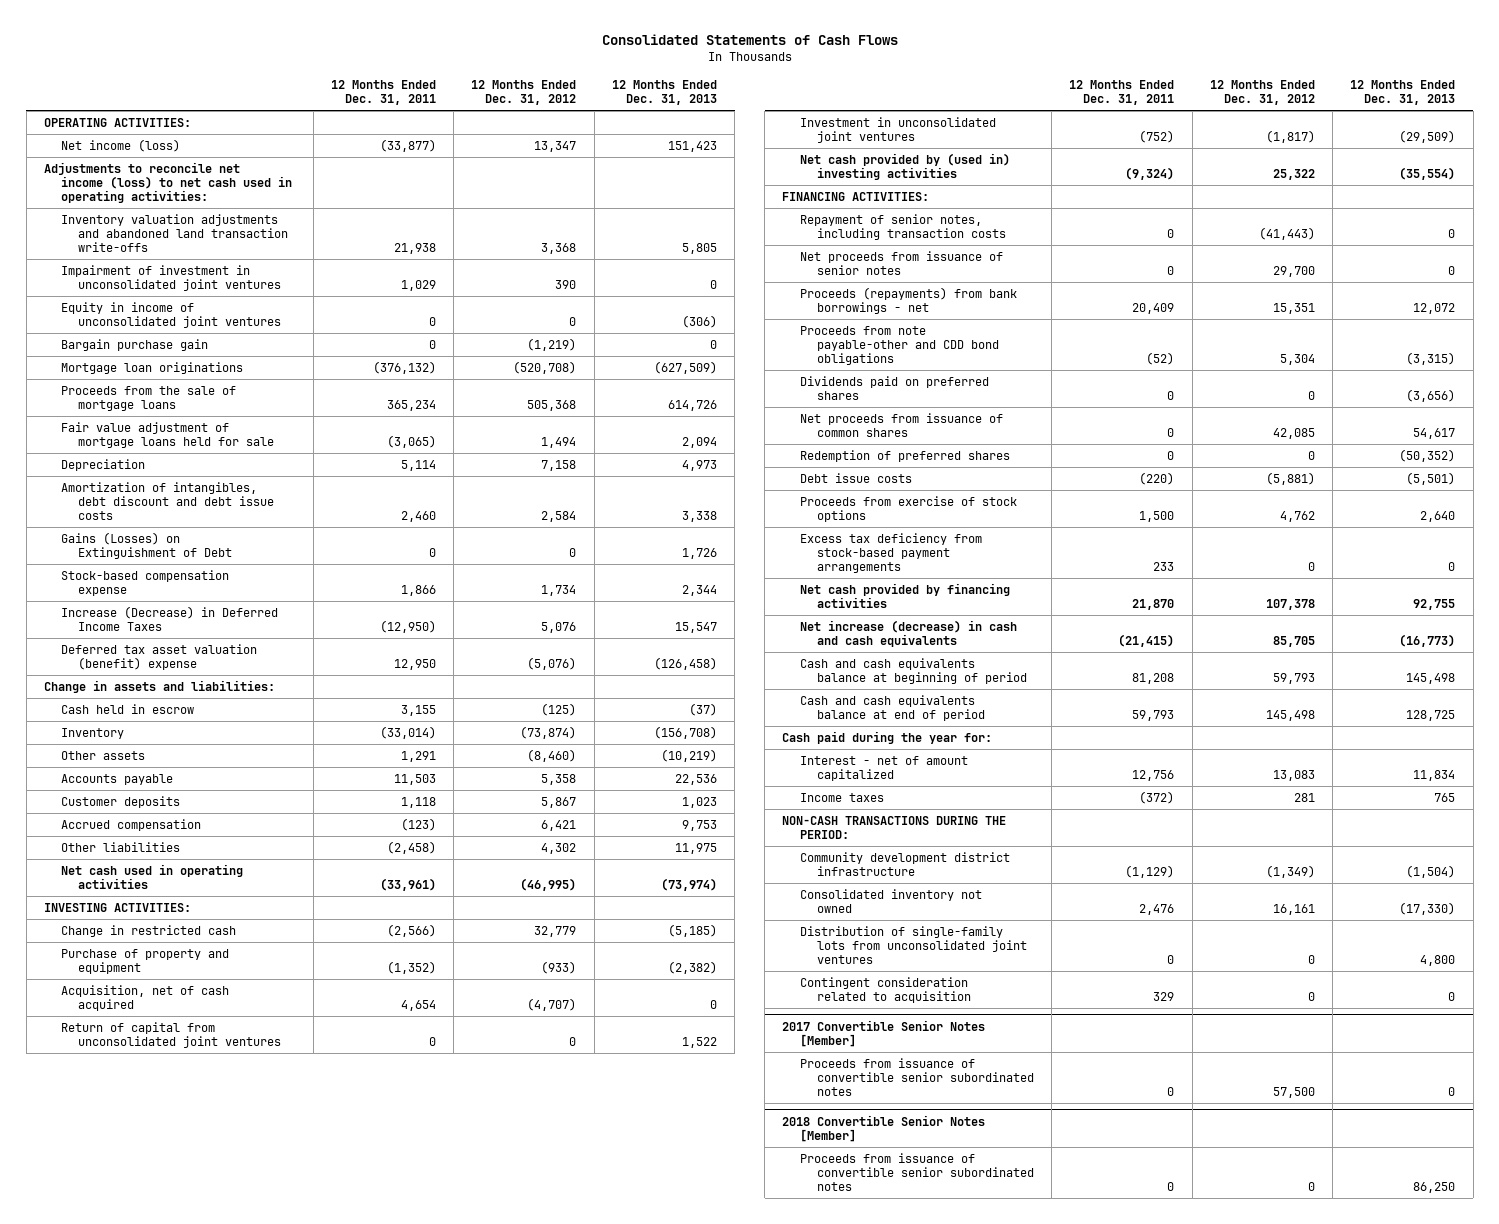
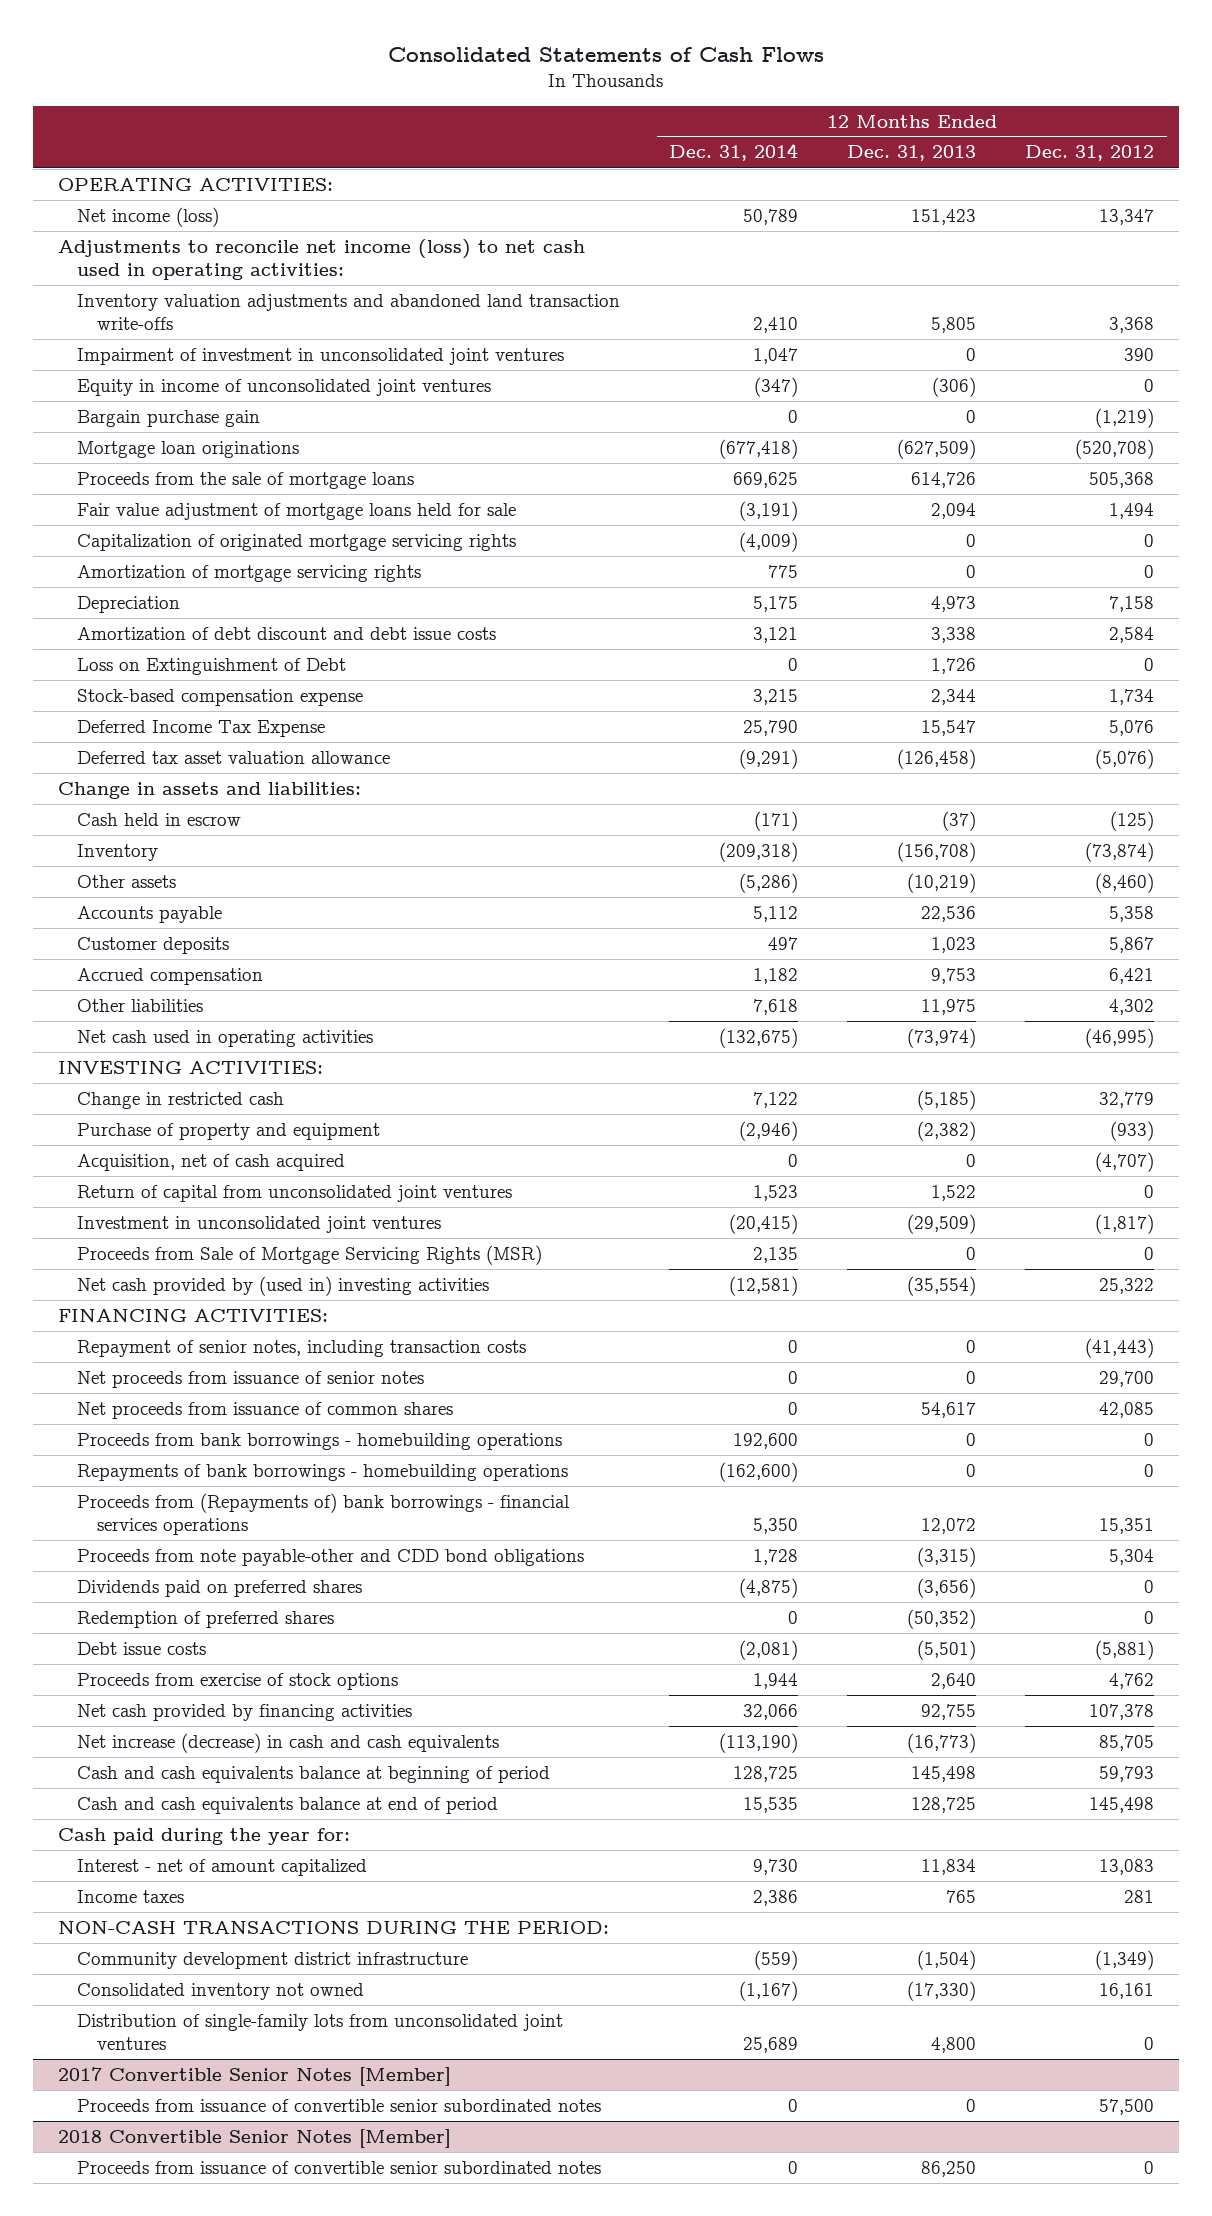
[330,80,436,105] 12 Months Ended Dec. 31, 2011 -> none
none -> [669,143,799,162] Dec. 31, 2014
none -> [77,533,517,551] Capitalization of originated mortgage servicing rights
none -> [77,564,422,582] Amortization of mortgage servicing rights
[61,482,275,520] Amortization of intangibles, debt discount and debt issue costs -> [77,626,497,640] Amortization of debt discount and debt issue costs
[61,532,233,559] Gains (Losses) on Extinguishment of Debt -> [77,657,347,675] Loss on Extinguishment of Debt
[61,606,279,631] Increase (Decrease) in Deferred Income Taxes -> [77,719,326,737] Deferred Income Tax Expense
[61,644,258,670] Deferred tax asset valuation (benefit) expense -> [77,750,391,764] Deferred tax asset valuation allowance
none -> [77,1244,543,1265] Proceeds from Sale of Mortgage Servicing Rights (MSR)
[799,413,1003,437] Net proceeds from issuance of common shares -> [77,1401,454,1419] Net proceeds from issuance of common shares
none -> [77,1432,563,1450] Proceeds from bank borrowings - homebuilding operations
none -> [77,1463,569,1481] Repayments of bank borrowings - homebuilding operations
[799,287,1017,314] Proceeds (repayments) from bank borrowings - net -> [77,1492,571,1536] Proceeds from (Repayments of) bank borrowings - financial services operations
[799,533,982,573] Excess tax deficiency from stock-based payment arrangements -> none
[799,977,971,1003] Contingent consideration related to acquisition -> none

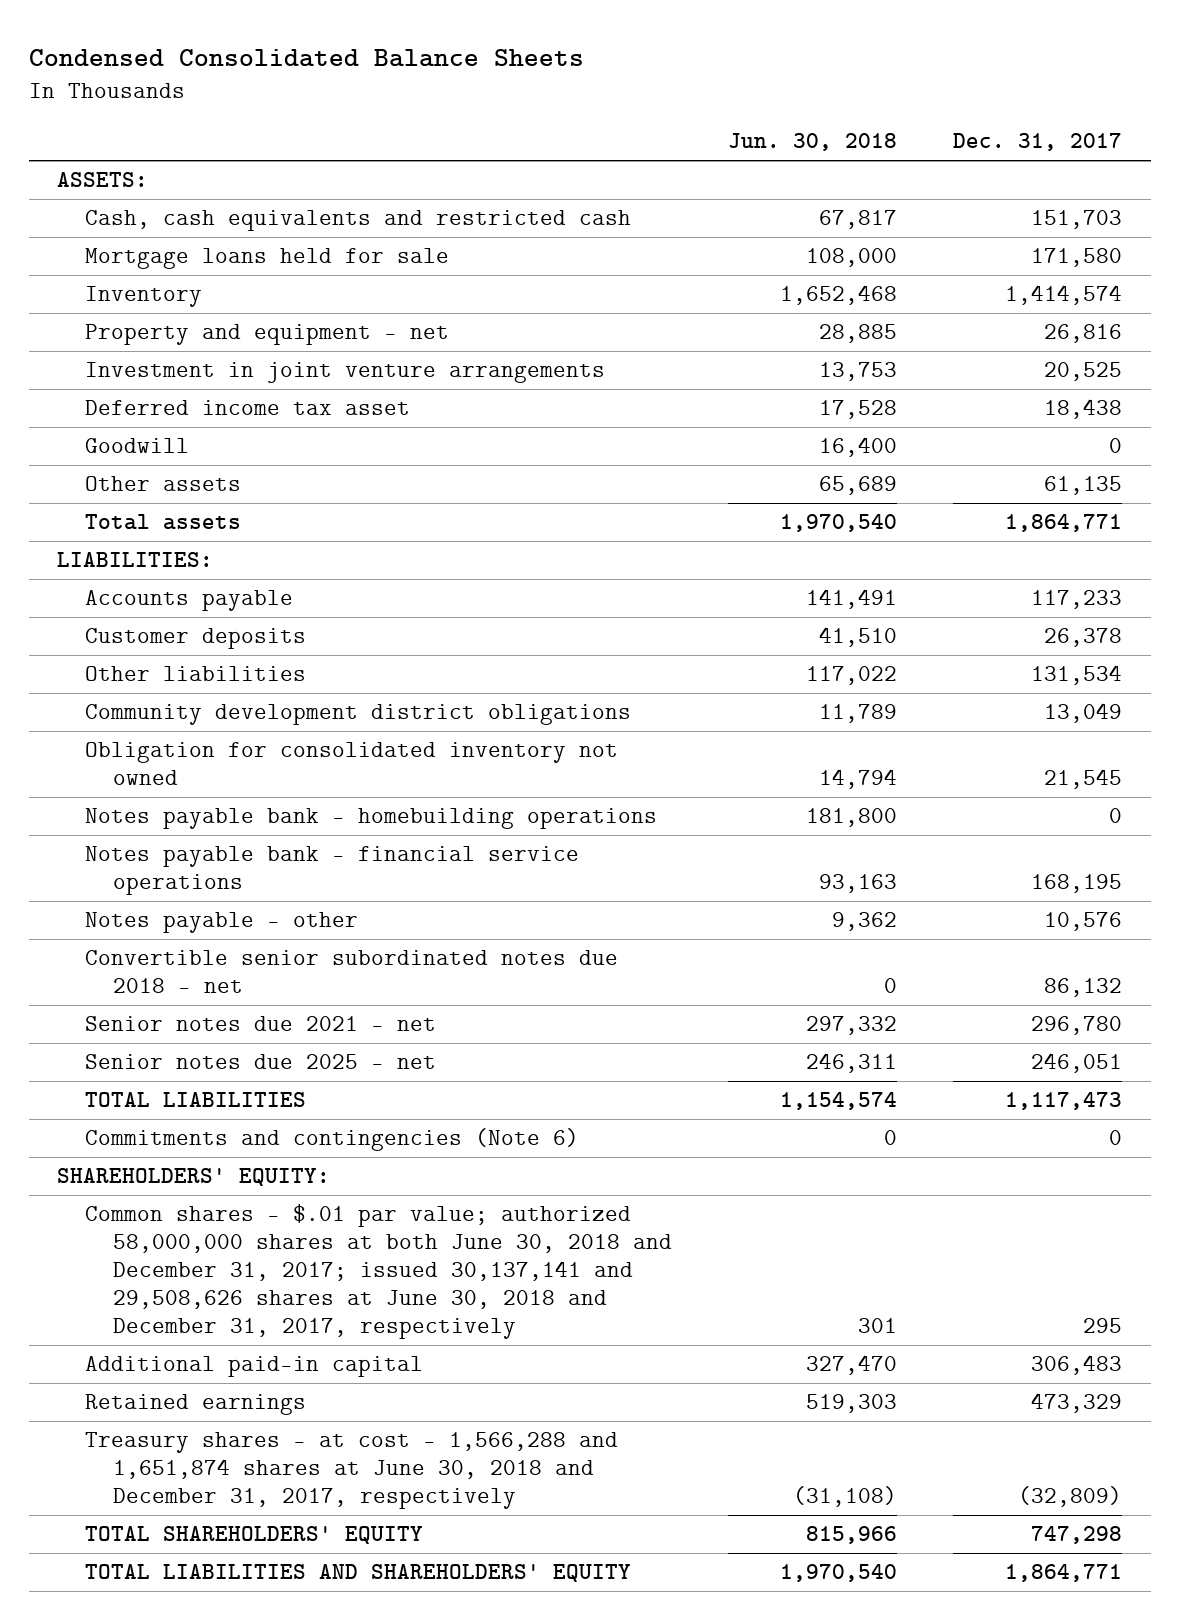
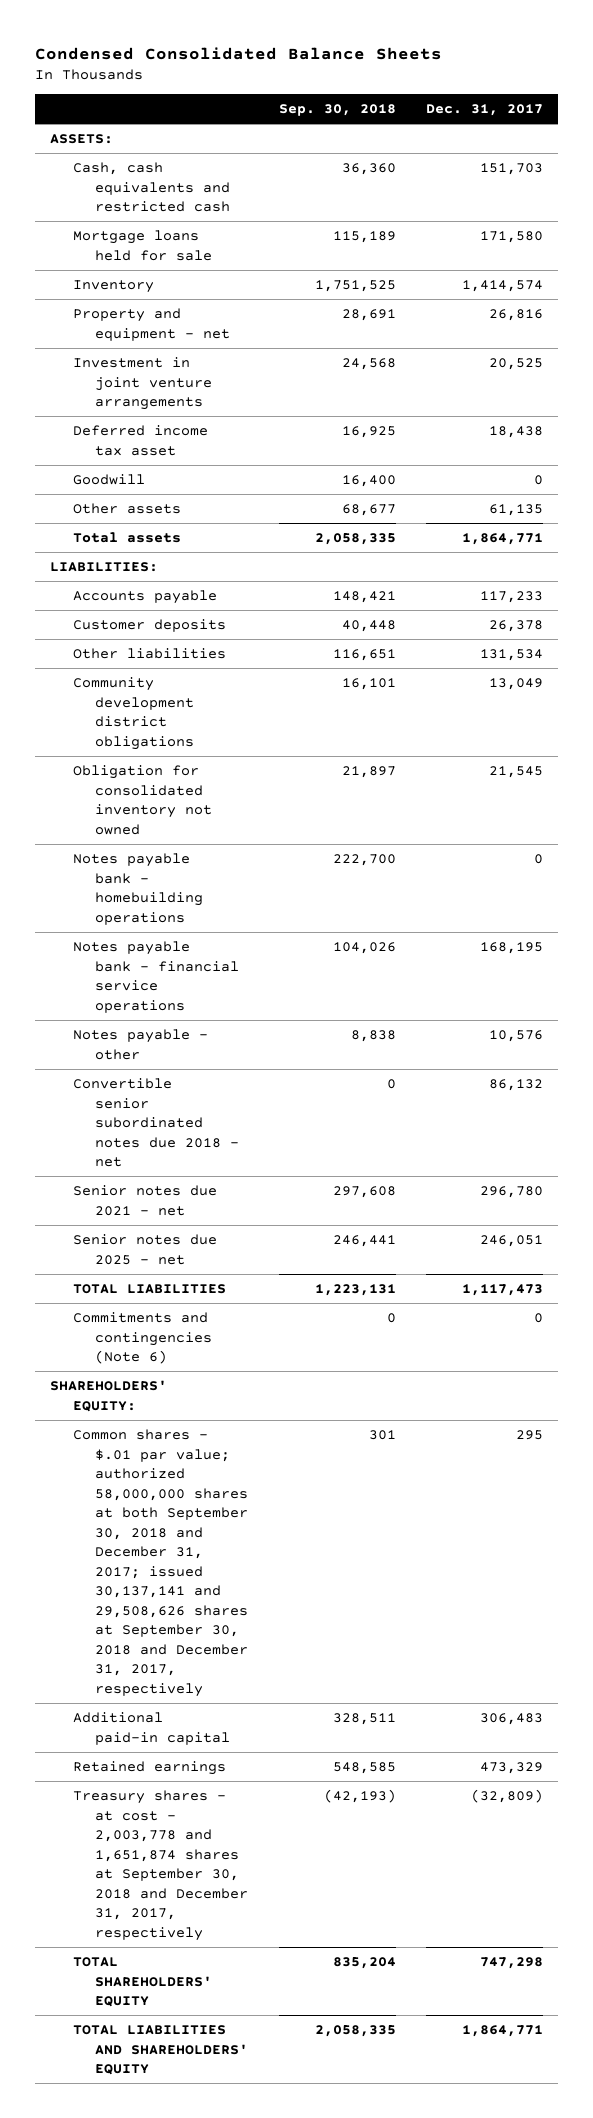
[727,133,897,152] Jun. 30, 2018 -> none
none -> [278,103,396,116] Sep. 30, 2018
[84,1204,672,1340] Common shares - $.01 par value; authorized 58,000,000 shares at both June 30, 2018 and December 31, 2017; issued 30,137,141 and 29,508,626 shares at June 30, 2018 and December 31, 2017, respectively -> [72,1428,249,1697] Common shares - $.01 par value; authorized 58,000,000 shares at both September 30, 2018 and December 31, 2017; issued 30,137,141 and 29,508,626 shares at September 30, 2018 and December 31, 2017, respectively
[84,1432,618,1510] Treasury shares - at cost - 1,566,288 and 1,651,874 shares at June 30, 2018 and December 31, 2017, respectively -> [72,1789,249,1941] Treasury shares - at cost - 2,003,778 and 1,651,874 shares at September 30, 2018 and December 31, 2017, respectively

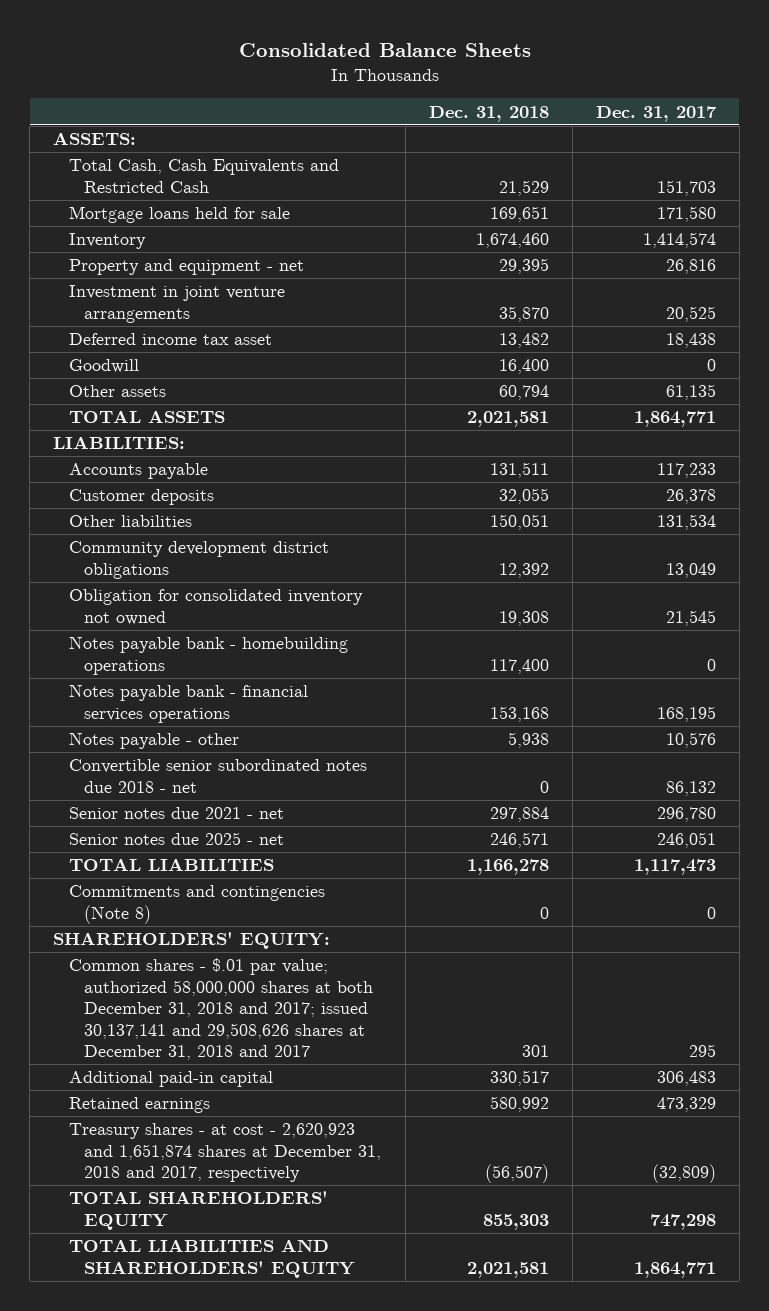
[35,46,443,60] Condensed Consolidated Balance Sheets -> [238,42,531,57] Consolidated Balance Sheets
[278,103,396,116] Sep. 30, 2018 -> none
none -> [428,105,549,122] Dec. 31, 2018
[72,161,231,213] Cash, cash equivalents and restricted cash -> [68,159,339,193] Total Cash, Cash Equivalents and Restricted Cash
[72,531,181,543] Total assets -> [68,410,225,424] TOTAL ASSETS
[72,940,240,1013] Notes payable bank - financial service operations -> [68,684,308,723] Notes payable bank - financial services operations
[72,1311,213,1365] Commitments and contingencies (Note 6) -> [68,885,325,924] Commitments and contingencies (Note 8)
[72,1428,249,1697] Common shares - $.01 par value; authorized 58,000,000 shares at both September 30, 2018 and December 31, 2017; issued 30,137,141 and 29,508,626 shares at September 30, 2018 and December 31, 2017, respectively -> [68,958,374,1061] Common shares - $.01 par value; authorized 58,000,000 shares at both December 31, 2018 and 2017; issued 30,137,141 and 29,508,626 shares at December 31, 2018 and 2017
[72,1789,249,1941] Treasury shares - at cost - 2,003,778 and 1,651,874 shares at September 30, 2018 and December 31, 2017, respectively -> [68,1123,382,1183] Treasury shares - at cost - 2,620,923 and 1,651,874 shares at December 31, 2018 and 2017, respectively

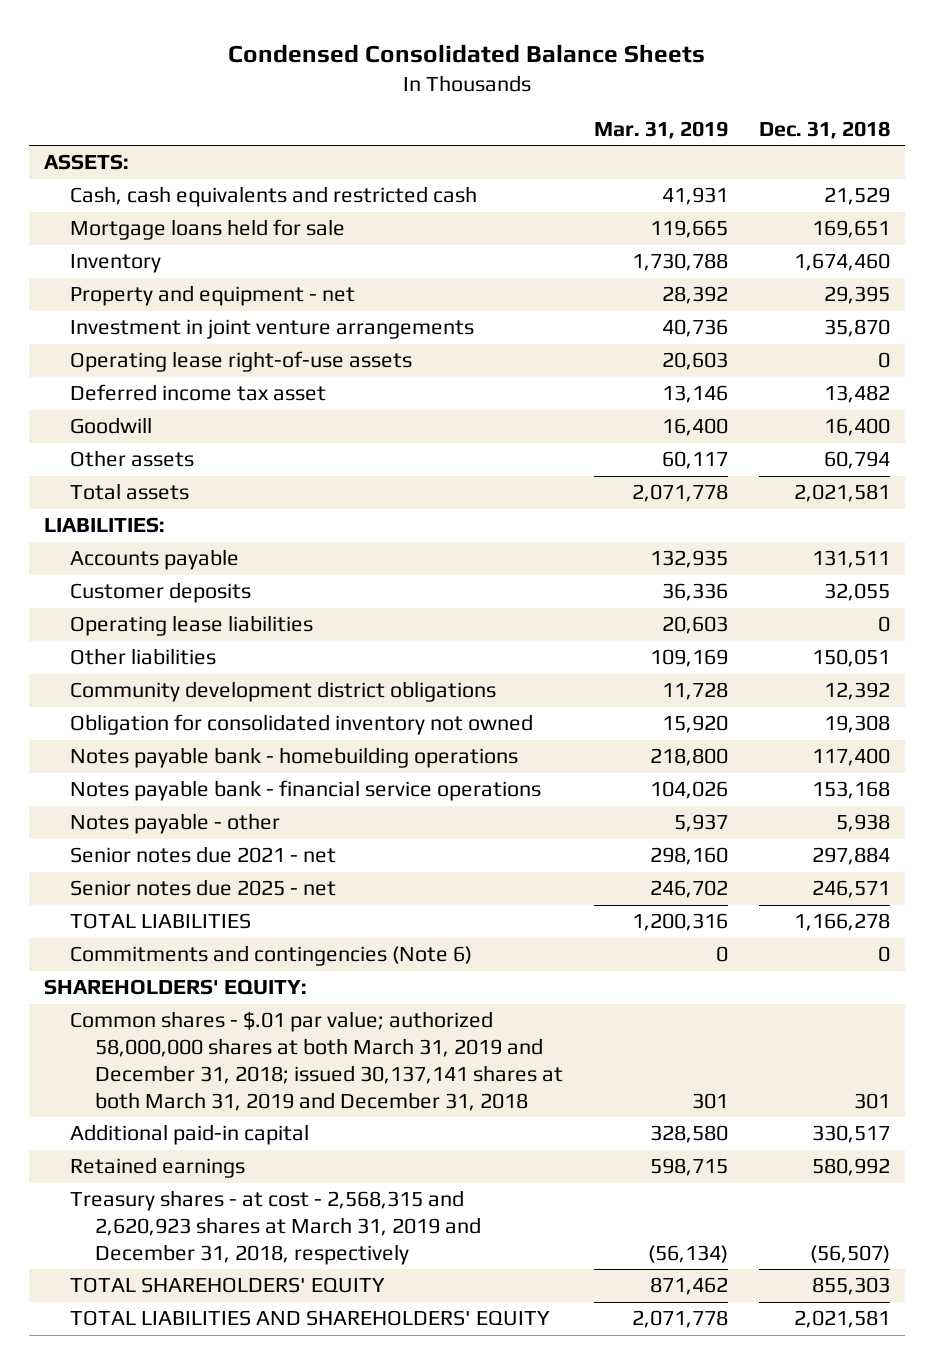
[238,42,531,57] Consolidated Balance Sheets -> [227,44,705,64] Condensed Consolidated Balance Sheets
[595,105,717,122] Dec. 31, 2017 -> none
none -> [594,120,729,139] Mar. 31, 2019
[68,159,339,193] Total Cash, Cash Equivalents and Restricted Cash -> [69,186,477,208] Cash, cash equivalents and restricted cash
none -> [69,351,412,373] Operating lease right-of-use assets
[68,410,225,424] TOTAL ASSETS -> [69,483,189,501] Total assets
none -> [69,615,313,637] Operating lease liabilities
[68,684,308,723] Notes payable bank - financial services operations -> [69,780,541,802] Notes payable bank - financial service operations
[68,759,367,793] Convertible senior subordinated notes due 2018 - net -> none
[68,885,325,924] Commitments and contingencies (Note 8) -> [69,945,472,967] Commitments and contingencies (Note 6)
[68,958,374,1061] Common shares - $.01 par value; authorized 58,000,000 shares at both December 31, 2018 and 2017; issued 30,137,141 and 29,508,626 shares at December 31, 2018 and 2017 -> [69,1011,564,1112] Common shares - $.01 par value; authorized 58,000,000 shares at both March 31, 2019 and December 31, 2018; issued 30,137,141 shares at both March 31, 2019 and December 31, 2018
[68,1123,382,1183] Treasury shares - at cost - 2,620,923 and 1,651,874 shares at December 31, 2018 and 2017, respectively -> [69,1190,482,1266] Treasury shares - at cost - 2,568,315 and 2,620,923 shares at March 31, 2019 and December 31, 2018, respectively

